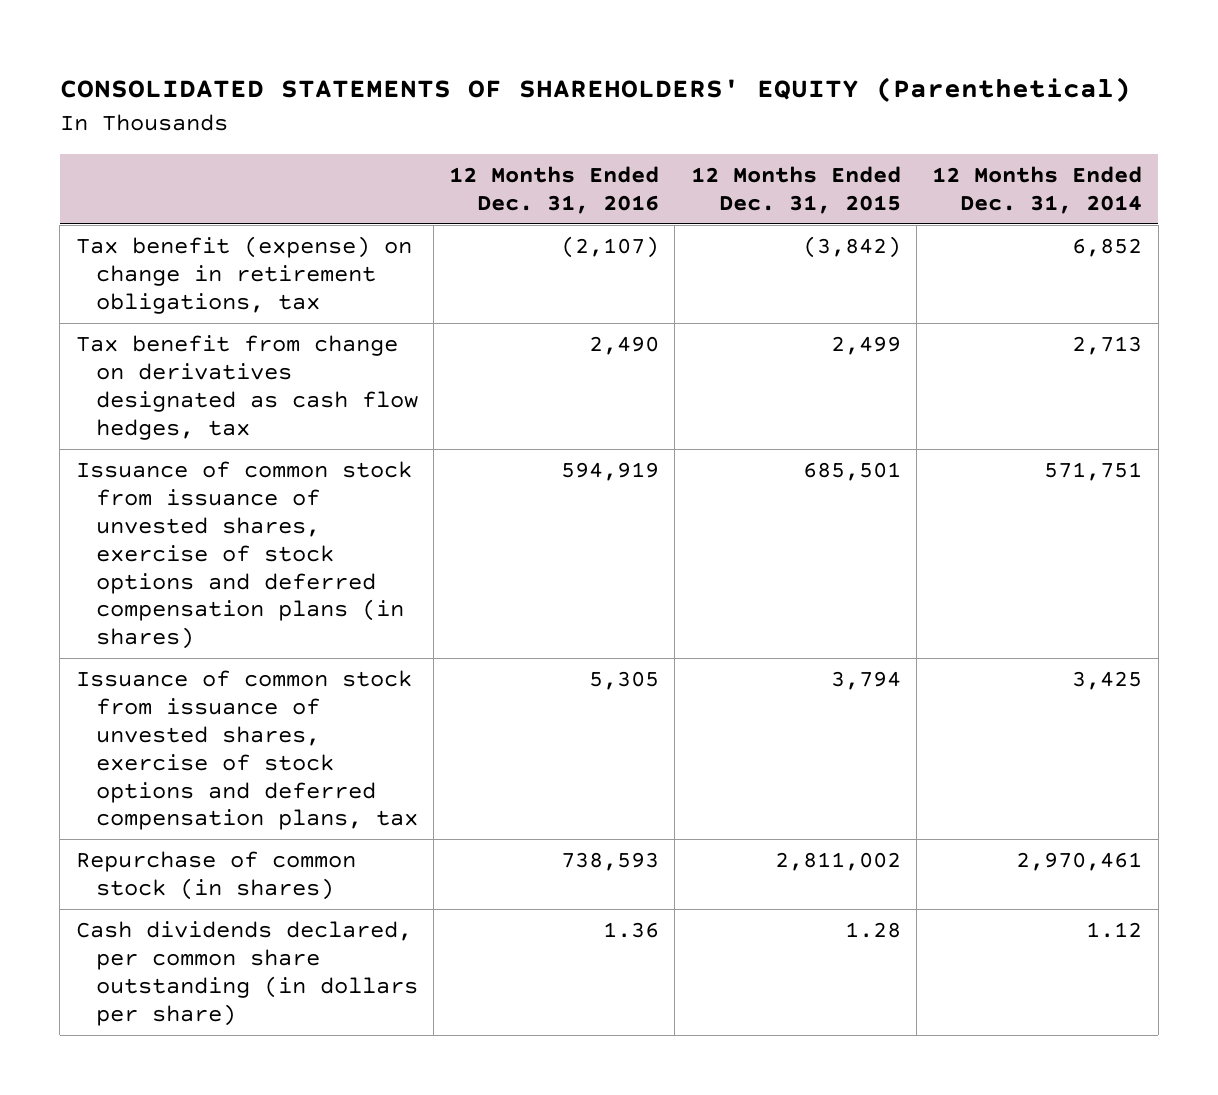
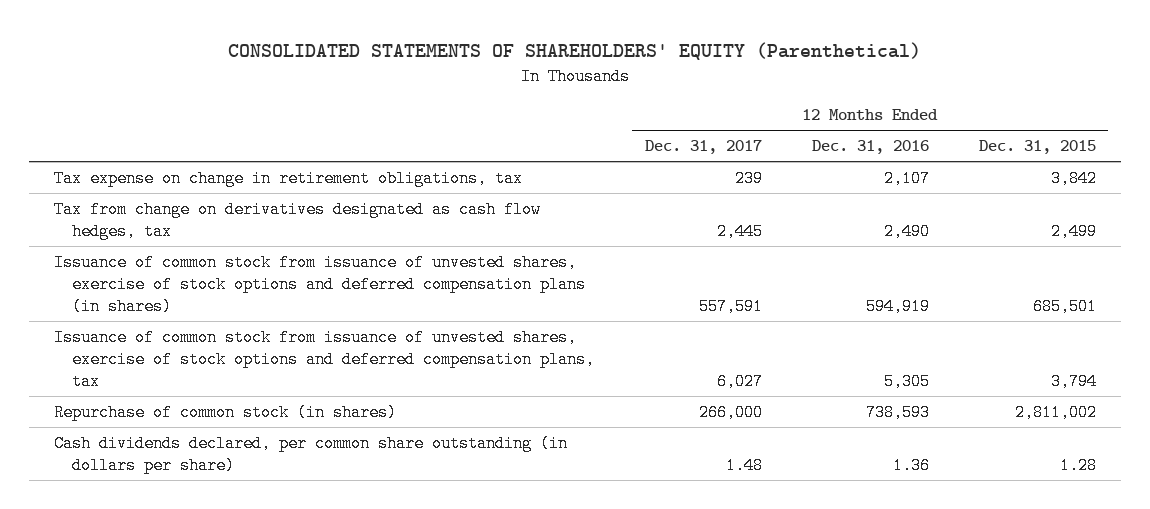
[932,166,1143,214] 12 Months Ended Dec. 31, 2014 -> none
none -> [644,140,762,155] Dec. 31, 2017
[75,236,412,314] Tax benefit (expense) on change in retirement obligations, tax -> [53,170,523,188] Tax expense on change in retirement obligations, tax
[561,236,660,259] (2,107) -> [883,170,930,188] 2,107
[802,236,901,259] (3,842) -> [1050,170,1097,188] 3,842
[75,335,418,440] Tax benefit from change on derivatives designated as cash flow hedges, tax -> [53,201,541,241] Tax from change on derivatives designated as cash flow hedges, tax

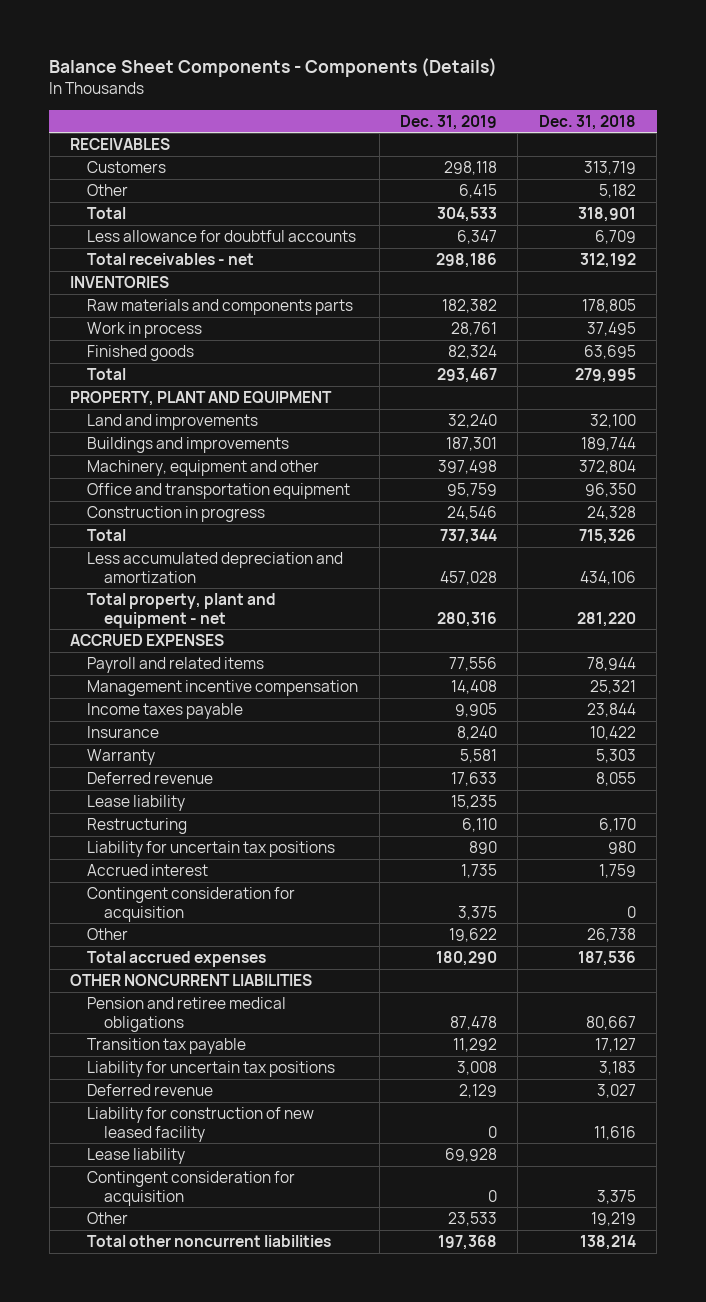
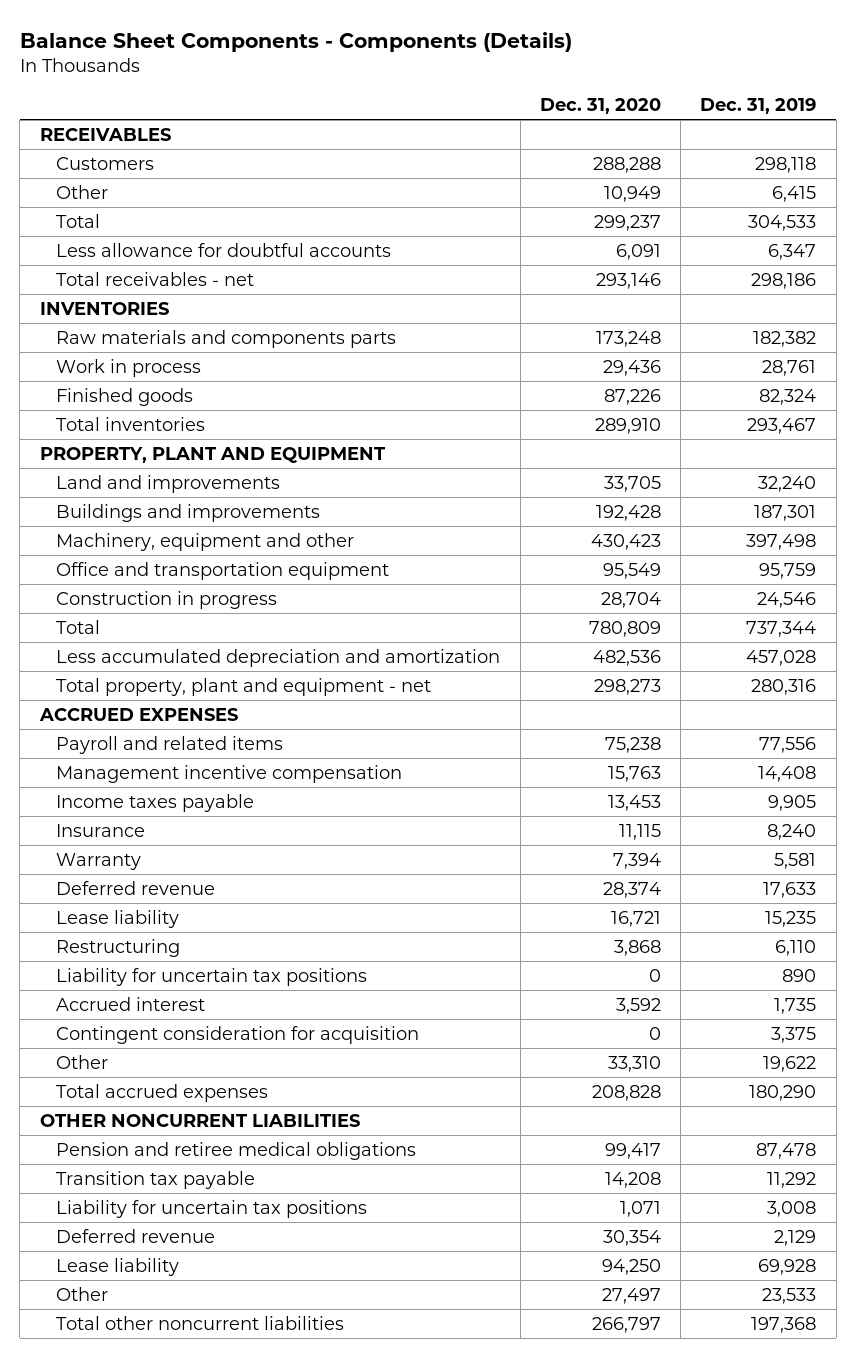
[538,114,636,130] Dec. 31, 2018 -> none
none -> [539,97,661,114] Dec. 31, 2020
[87,367,127,380] Total -> [56,416,206,431] Total inventories
[87,1106,315,1142] Liability for construction of new leased facility -> none
[87,1170,296,1206] Contingent consideration for acquisition -> none

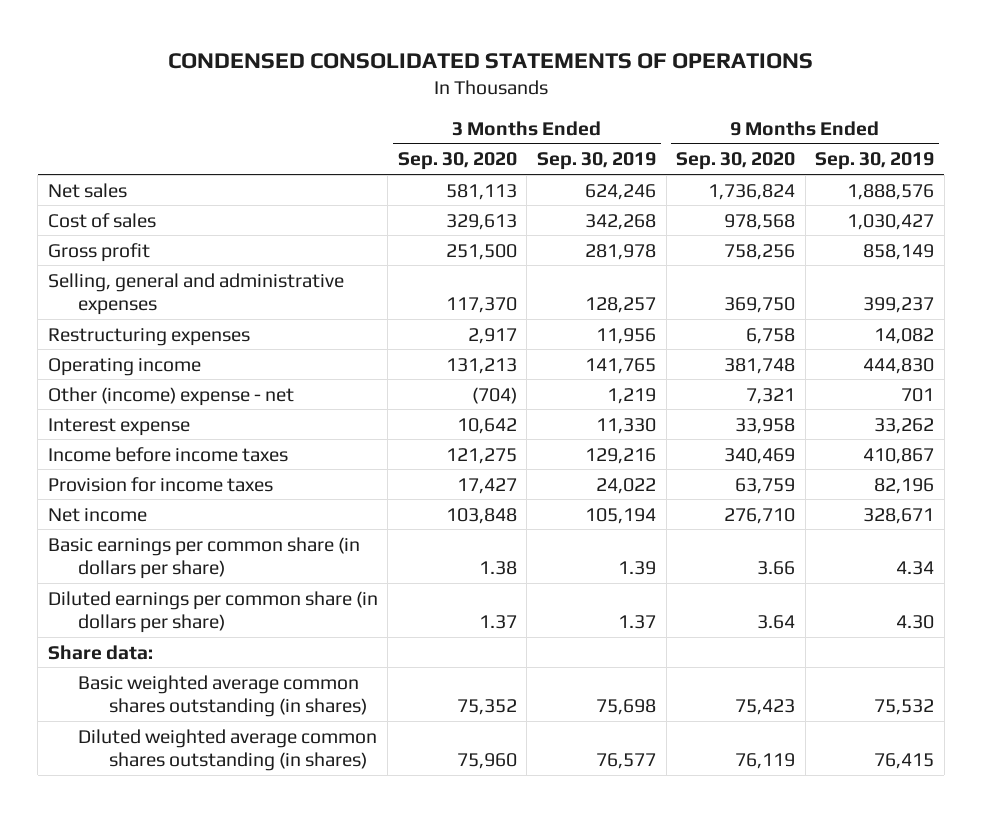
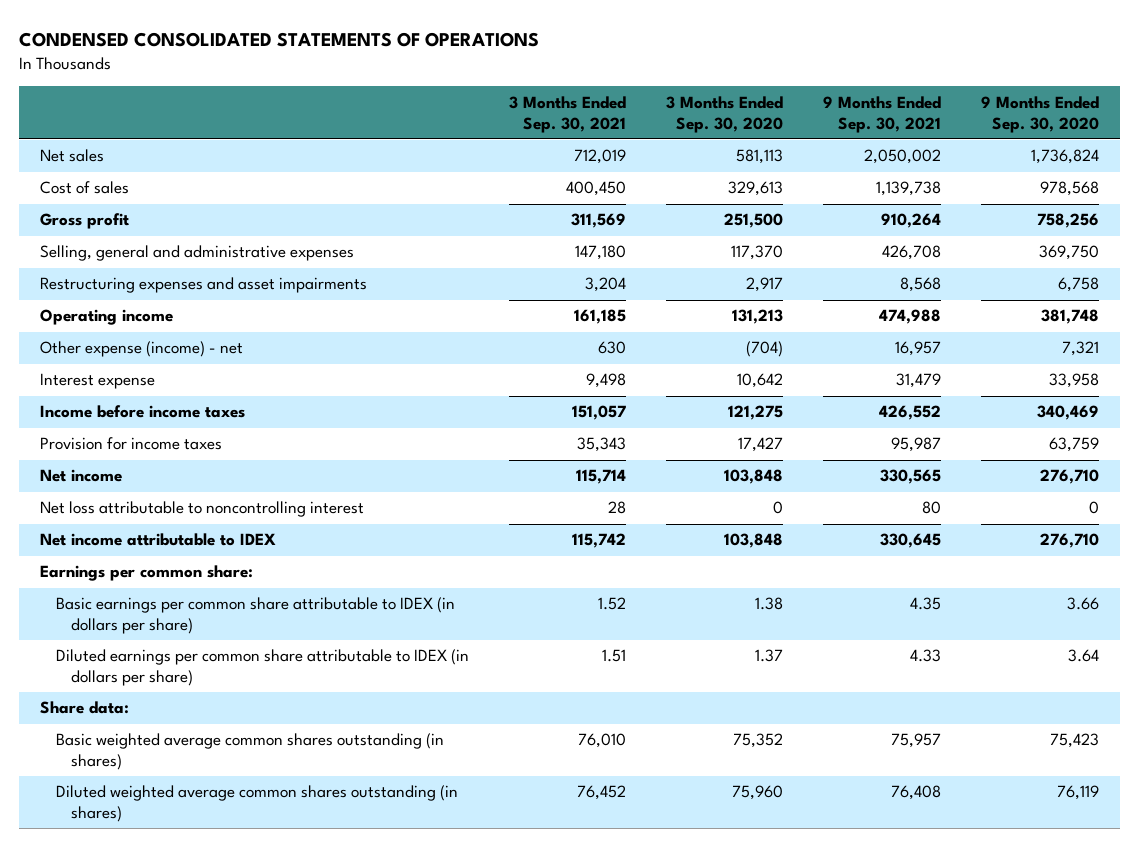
[537,152,657,171] Sep. 30, 2019 -> none
[815,152,935,171] Sep. 30, 2019 -> none
none -> [508,95,626,133] 3 Months Ended Sep. 30, 2021
none -> [823,95,942,133] 9 Months Ended Sep. 30, 2021
[47,327,250,346] Restructuring expenses -> [39,277,367,294] Restructuring expenses and asset impairments
[47,386,294,406] Other (income) expense - net -> [39,341,243,358] Other expense (income) - net
none -> [39,501,364,518] Net loss attributable to noncontrolling interest
none -> [39,533,276,547] Net income attributable to IDEX
none -> [39,565,253,582] Earnings per common share:
[47,536,360,579] Basic earnings per common share (in dollars per share) -> [55,597,455,635] Basic earnings per common share attributable to IDEX (in dollars per share)
[47,590,378,633] Diluted earnings per common share (in dollars per share) -> [55,649,469,687] Diluted earnings per common share attributable to IDEX (in dollars per share)

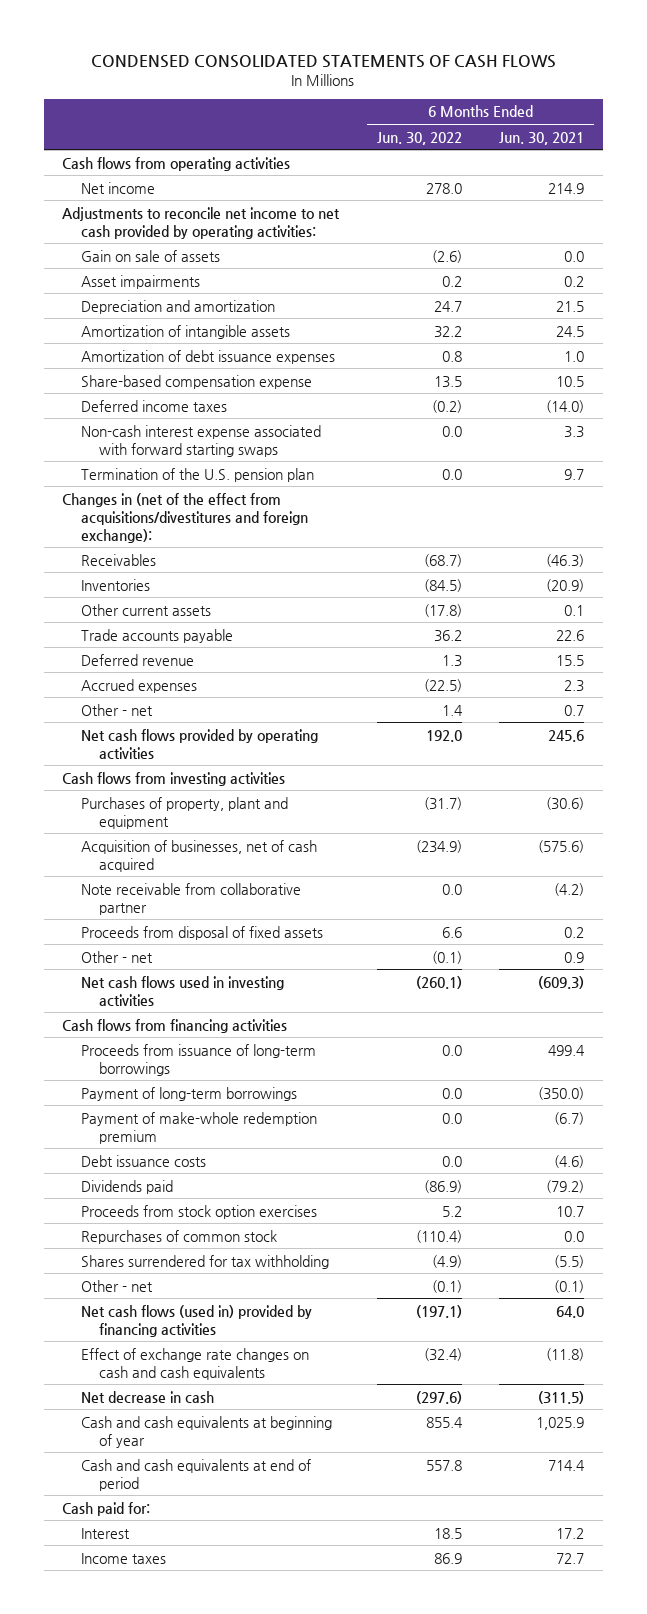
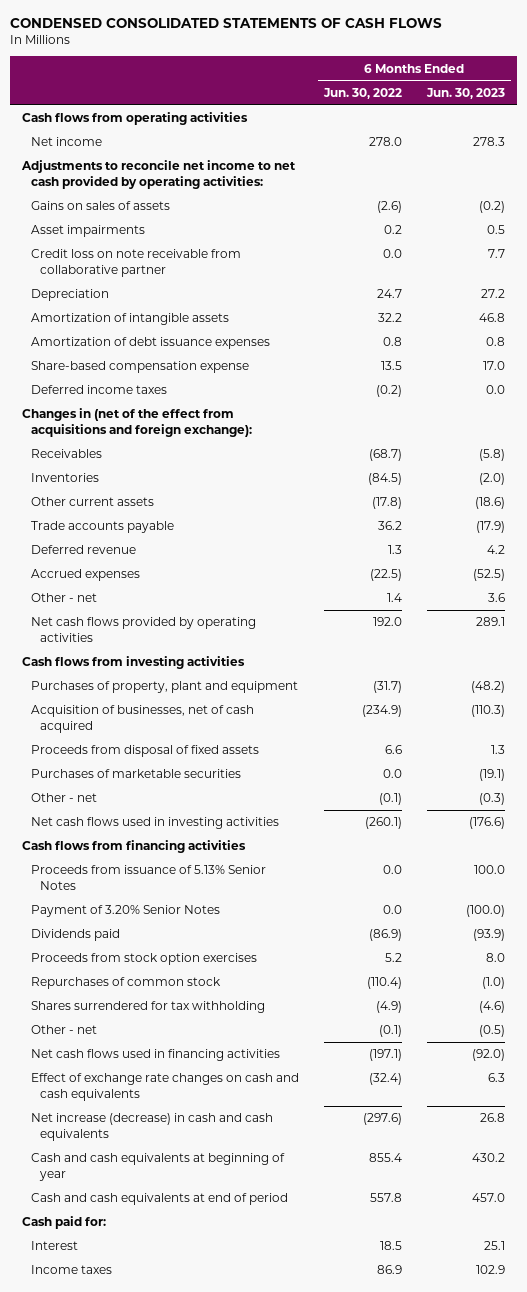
[499,131,585,145] Jun. 30, 2021 -> none
none -> [425,87,505,99] Jun. 30, 2023
[80,249,220,262] Gain on sale of assets -> [31,201,171,211] Gains on sales of assets
none -> [31,249,242,277] Credit loss on note receivable from collaborative partner
[80,299,275,314] Depreciation and amortization -> [31,289,110,302] Depreciation
[80,424,321,457] Non-cash interest expense associated with forward starting swaps -> none
[80,467,314,482] Termination of the U.S. pension plan -> none
[62,492,308,543] Changes in (net of the effect from acquisitions/divestitures and foreign exchange): -> [22,408,253,437] Changes in (net of the effect from acquisitions and foreign exchange):
[80,882,301,915] Note receivable from collaborative partner -> none
none -> [31,769,242,779] Purchases of marketable securities
[80,1111,317,1144] Payment of make-whole redemption premium -> none
[80,1154,206,1167] Debt issuance costs -> none
[80,1043,316,1076] Proceeds from issuance of long-term borrowings -> [31,865,267,890] Proceeds from issuance of 5.13% Senior Notes
[80,1086,297,1101] Payment of long-term borrowings -> [31,905,221,918] Payment of 3.20% Senior Notes
[80,1304,312,1337] Net cash flows (used in) provided by financing activities -> [31,1049,281,1062] Net cash flows used in financing activities
[80,1390,214,1403] Net decrease in cash -> [31,1113,274,1141] Net increase (decrease) in cash and cash equivalents

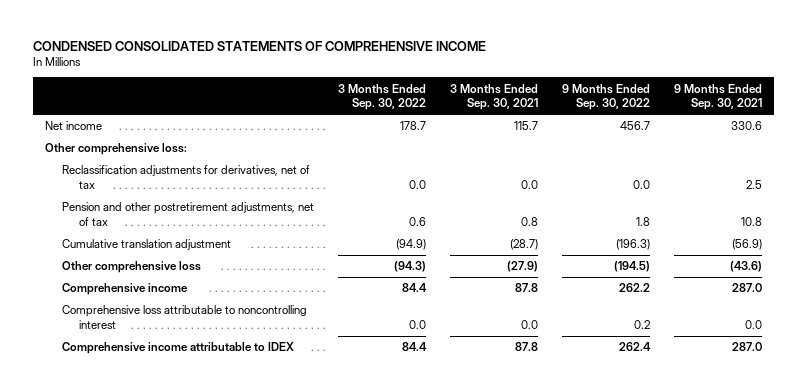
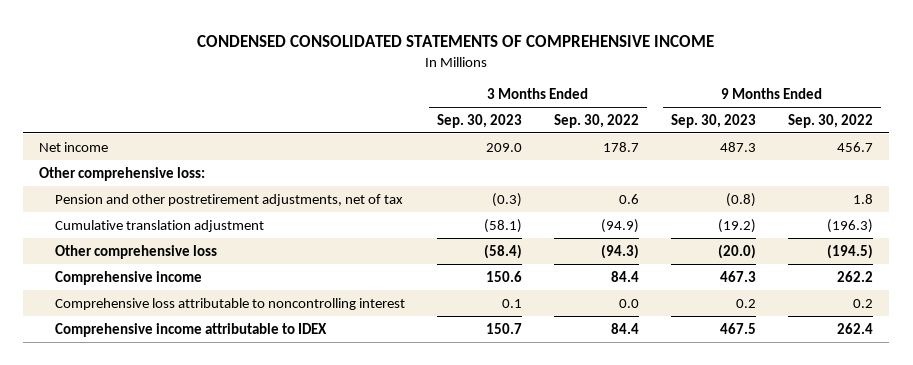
[450,83,539,111] 3 Months Ended Sep. 30, 2021 -> none
[674,83,763,111] 9 Months Ended Sep. 30, 2021 -> none
none -> [437,113,523,128] Sep. 30, 2023
none -> [671,113,757,128] Sep. 30, 2023
[62,165,311,189] Reclassification adjustments for derivatives, net of tax -> none

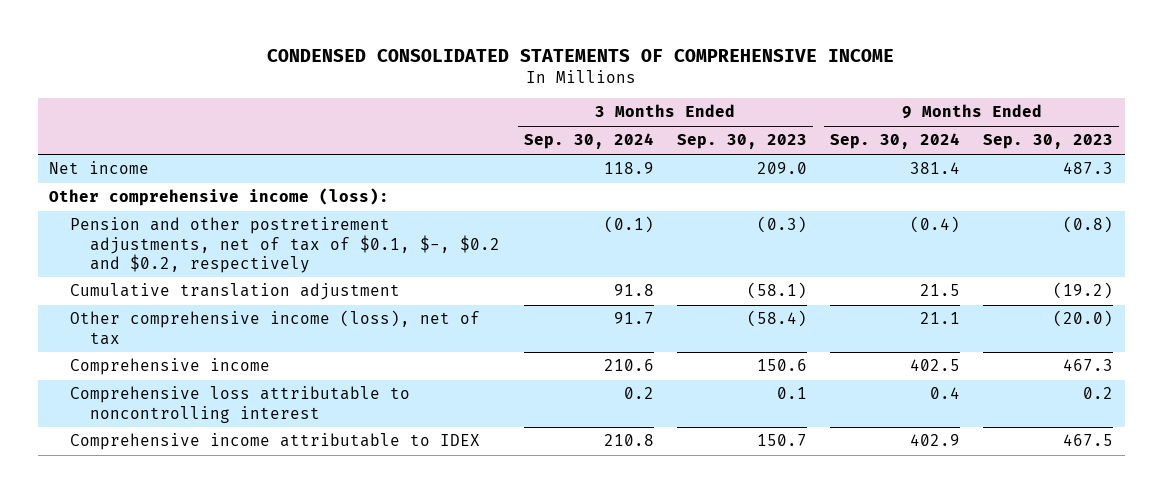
[554,113,640,128] Sep. 30, 2022 -> none
[788,113,874,128] Sep. 30, 2022 -> none
none -> [523,133,654,150] Sep. 30, 2024
none -> [829,133,960,150] Sep. 30, 2024
[39,166,206,181] Other comprehensive loss: -> [49,188,390,207] Other comprehensive income (loss):
[55,193,404,206] Pension and other postretirement adjustments, net of tax -> [69,217,501,273] Pension and other postretirement adjustments, net of tax of $0.1, $-, $0.2 and $0.2, respectively
[55,244,218,259] Other comprehensive loss -> [69,310,480,345] Other comprehensive income (loss), net of tax

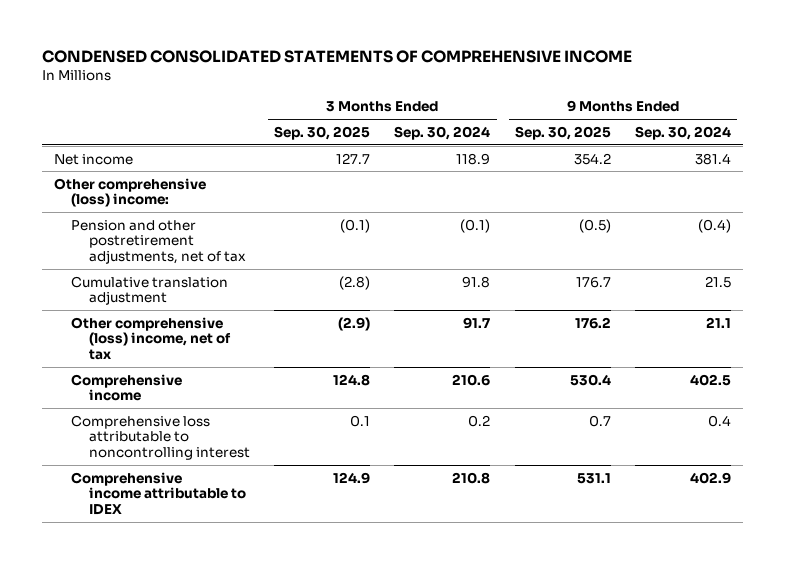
[676,134,807,150] Sep. 30, 2023 -> none
[983,134,1114,150] Sep. 30, 2023 -> none
none -> [274,125,371,140] Sep. 30, 2025
none -> [514,125,611,140] Sep. 30, 2025
[49,188,390,207] Other comprehensive income (loss): -> [53,177,206,208] Other comprehensive (loss) income:
[69,217,501,273] Pension and other postretirement adjustments, net of tax of $0.1, $-, $0.2 and $0.2, respectively -> [71,219,246,265] Pension and other postretirement adjustments, net of tax
[69,310,480,345] Other comprehensive income (loss), net of tax -> [71,316,231,361] Other comprehensive (loss) income, net of tax

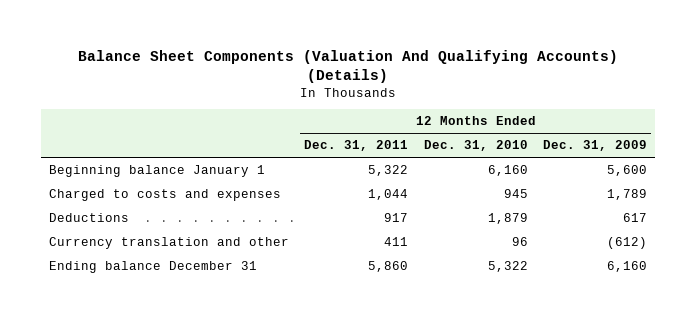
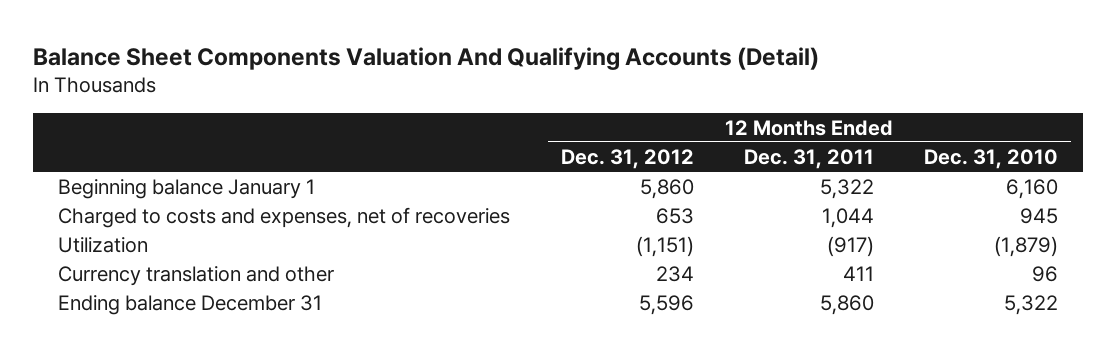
[77,49,618,83] Balance Sheet Components (Valuation And Qualifying Accounts) (Details) -> [32,46,819,70] Balance Sheet Components Valuation And Qualifying Accounts (Detail)
[543,140,648,152] Dec. 31, 2009 -> none
none -> [560,148,694,169] Dec. 31, 2012
[48,213,129,223] Deductions -> none
[48,189,281,202] Charged to costs and expenses -> [58,206,511,228] Charged to costs and expenses, net of recoveries
none -> [58,236,149,253] Utilization

